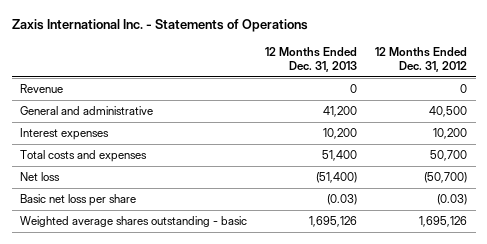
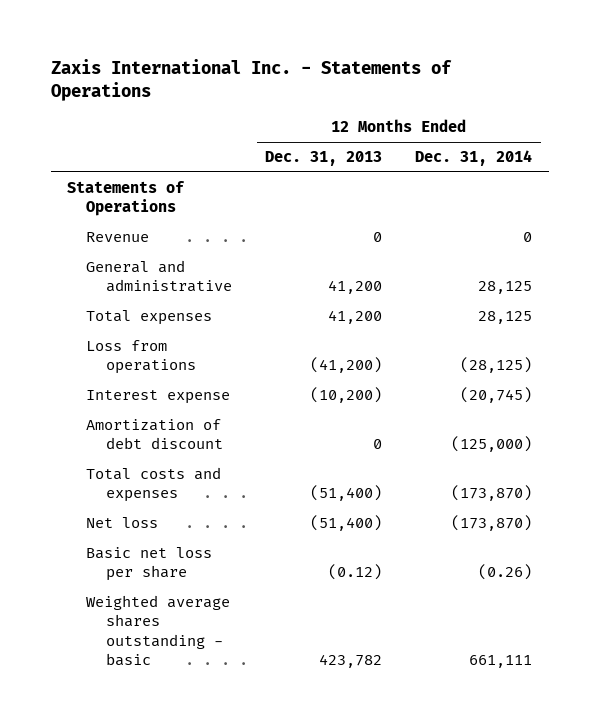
[374,46,467,72] 12 Months Ended Dec. 31, 2012 -> none
none -> [415,150,533,167] Dec. 31, 2014
none -> [67,181,186,217] Statements of Operations
none -> [86,310,213,326] Total expenses
none -> [86,340,196,375] Loss from operations
[20,128,110,141] Interest expenses -> [86,390,231,405] Interest expense
[323,128,358,140] 10,200 -> [310,387,383,404] (10,200)
none -> [86,419,223,450] Amortization of debt discount
[322,150,358,162] 51,400 -> [310,485,383,502] (51,400)
[327,194,358,206] (0.03) -> [328,564,383,581] (0.12)
[309,216,358,228] 1,695,126 -> [319,654,383,669] 423,782

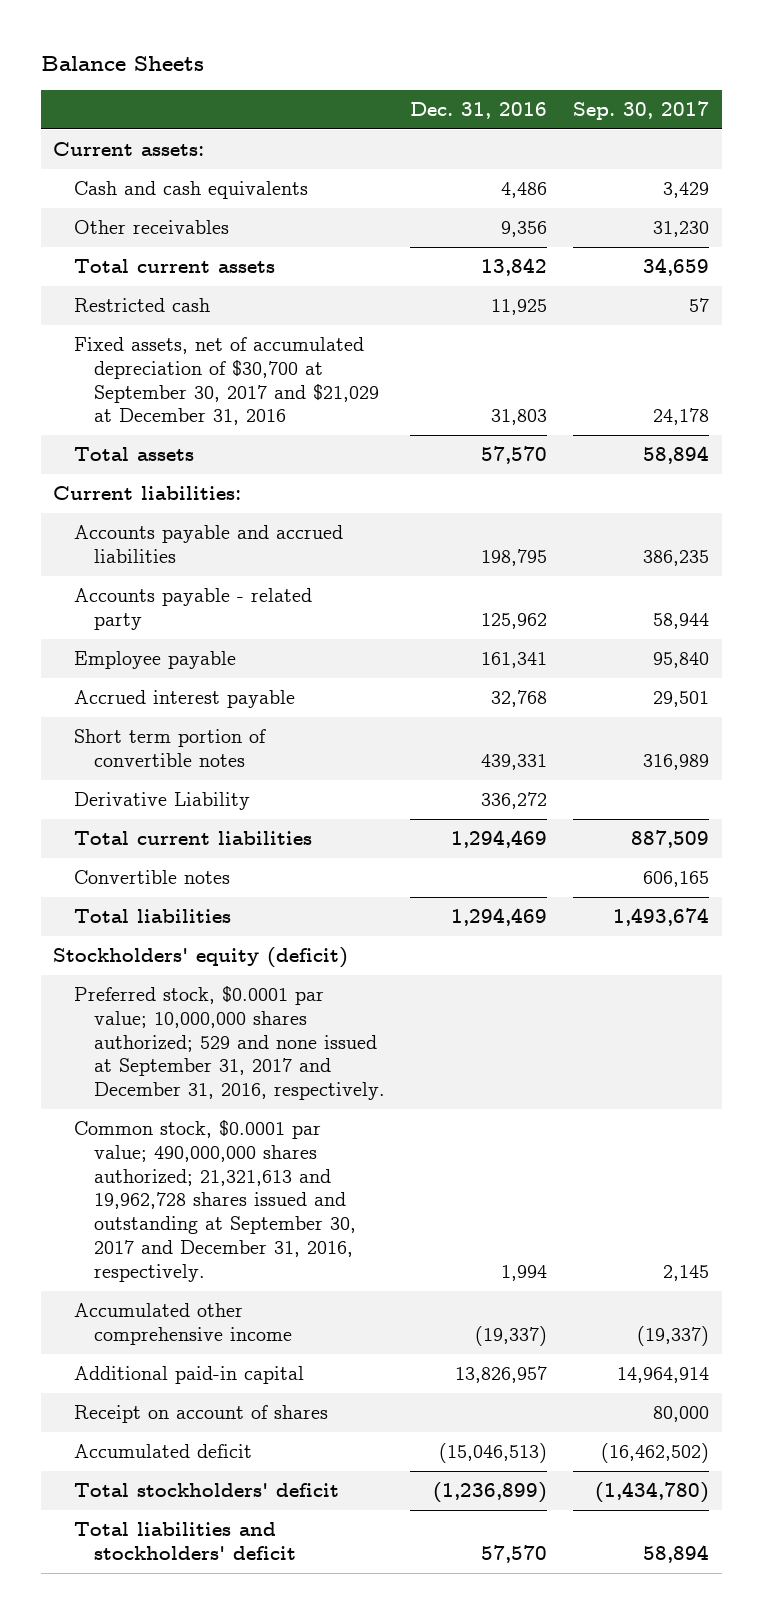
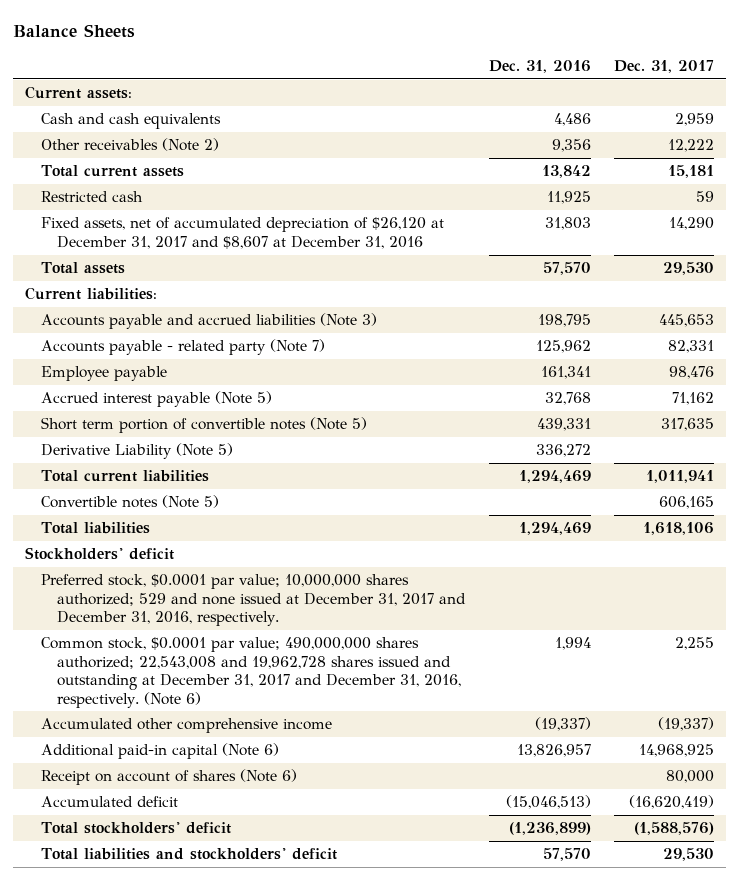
[572,100,709,120] Sep. 30, 2017 -> none
none -> [614,59,715,73] Dec. 31, 2017
[73,220,229,235] Other receivables -> [41,138,220,152] Other receivables (Note 2)
[73,337,379,426] Fixed assets, net of accumulated depreciation of $30,700 at September 30, 2017 and $21,029 at December 31, 2016 -> [41,217,445,249] Fixed assets, net of accumulated depreciation of $26,120 at December 31, 2017 and $8,607 at December 31, 2016
[73,525,343,563] Accounts payable and accrued liabilities -> [41,313,378,330] Accounts payable and accrued liabilities (Note 3)
[73,588,312,630] Accounts payable - related party -> [41,339,326,356] Accounts payable - related party (Note 7)
[73,690,295,709] Accrued interest payable -> [41,391,273,408] Accrued interest payable (Note 5)
[73,729,266,767] Short term portion of convertible notes -> [41,417,368,434] Short term portion of convertible notes (Note 5)
[73,792,250,811] Derivative Liability -> [41,443,234,460] Derivative Liability (Note 5)
[73,870,230,885] Convertible notes -> [41,495,220,509] Convertible notes (Note 5)
[53,947,349,969] Stockholders' equity (deficit) -> [24,547,174,561] Stockholders' deficit
[73,986,385,1101] Preferred stock, $0.0001 par value; 10,000,000 shares authorized; 529 and none issued at September 31, 2017 and December 31, 2016, respectively. -> [41,574,467,627] Preferred stock, $0.0001 par value; 10,000,000 shares authorized; 529 and none issued at December 31, 2017 and December 31, 2016, respectively.
[73,1120,356,1282] Common stock, $0.0001 par value; 490,000,000 shares authorized; 21,321,613 and 19,962,728 shares issued and outstanding at September 30, 2017 and December 31, 2016, respectively. -> [41,637,462,708] Common stock, $0.0001 par value; 490,000,000 shares authorized; 22,543,008 and 19,962,728 shares issued and outstanding at December 31, 2017 and December 31, 2016, respectively. (Note 6)
[73,1366,304,1385] Additional paid-in capital -> [41,743,280,760] Additional paid-in capital (Note 6)
[73,1405,328,1424] Receipt on account of shares -> [41,769,298,786] Receipt on account of shares (Note 6)

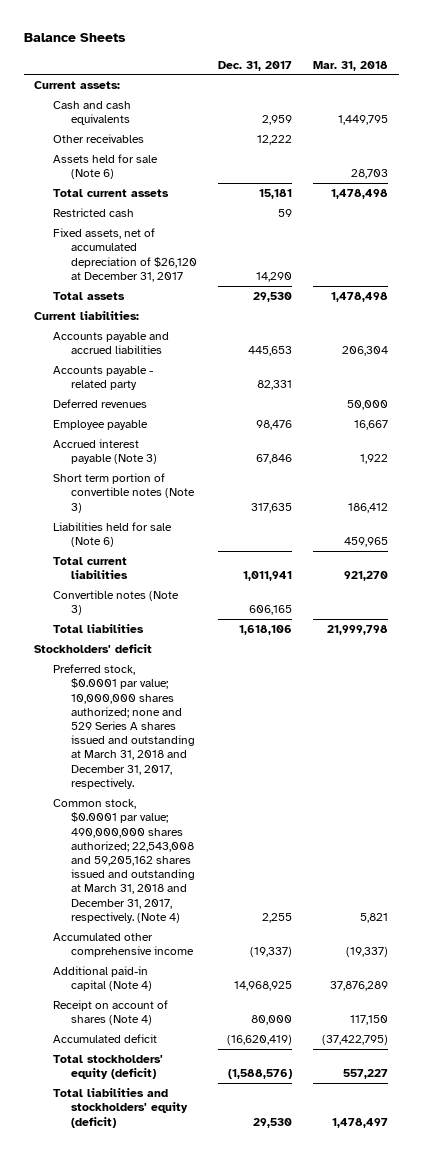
[488,59,591,73] Dec. 31, 2016 -> none
none -> [313,60,389,71] Mar. 31, 2018
[41,138,220,152] Other receivables (Note 2) -> [52,134,144,144] Other receivables
none -> [52,154,158,180] Assets held for sale (Note 6)
[41,217,445,249] Fixed assets, net of accumulated depreciation of $26,120 at December 31, 2017 and $8,607 at December 31, 2016 -> [52,228,198,282] Fixed assets, net of accumulated depreciation of $26,120 at December 31, 2017
[41,313,378,330] Accounts payable and accrued liabilities (Note 3) -> [52,332,169,355] Accounts payable and accrued liabilities
[41,339,326,356] Accounts payable - related party (Note 7) -> [52,366,153,391] Accounts payable - related party
none -> [52,399,147,409] Deferred revenues
[41,443,234,460] Derivative Liability (Note 5) -> none
[41,391,273,408] Accrued interest payable (Note 5) -> [52,439,158,465] Accrued interest payable (Note 3)
[672,392,715,406] 71,162 -> [256,454,293,465] 67,846
[41,417,368,434] Short term portion of convertible notes (Note 5) -> [52,473,196,513] Short term portion of convertible notes (Note 3)
none -> [52,522,172,548] Liabilities held for sale (Note 6)
[41,495,220,509] Convertible notes (Note 5) -> [52,590,179,616] Convertible notes (Note 3)
[41,574,467,627] Preferred stock, $0.0001 par value; 10,000,000 shares authorized; 529 and none issued at December 31, 2017 and December 31, 2016, respectively. -> [52,664,196,789] Preferred stock, $0.0001 par value; 10,000,000 shares authorized; none and 529 Series A shares issued and outstanding at March 31, 2018 and December 31, 2017, respectively.
[41,637,462,708] Common stock, $0.0001 par value; 490,000,000 shares authorized; 22,543,008 and 19,962,728 shares issued and outstanding at December 31, 2017 and December 31, 2016, respectively. (Note 6) -> [52,799,196,923] Common stock, $0.0001 par value; 490,000,000 shares authorized; 22,543,008 and 59,205,162 shares issued and outstanding at March 31, 2018 and December 31, 2017, respectively. (Note 4)
[41,743,280,760] Additional paid-in capital (Note 6) -> [52,966,153,992] Additional paid-in capital (Note 4)
[41,769,298,786] Receipt on account of shares (Note 6) -> [52,1000,168,1026] Receipt on account of shares (Note 4)
[41,822,232,835] Total stockholders' deficit -> [52,1055,163,1080] Total stockholders' equity (deficit)
[41,848,338,861] Total liabilities and stockholders' deficit -> [52,1088,189,1128] Total liabilities and stockholders' equity (deficit)

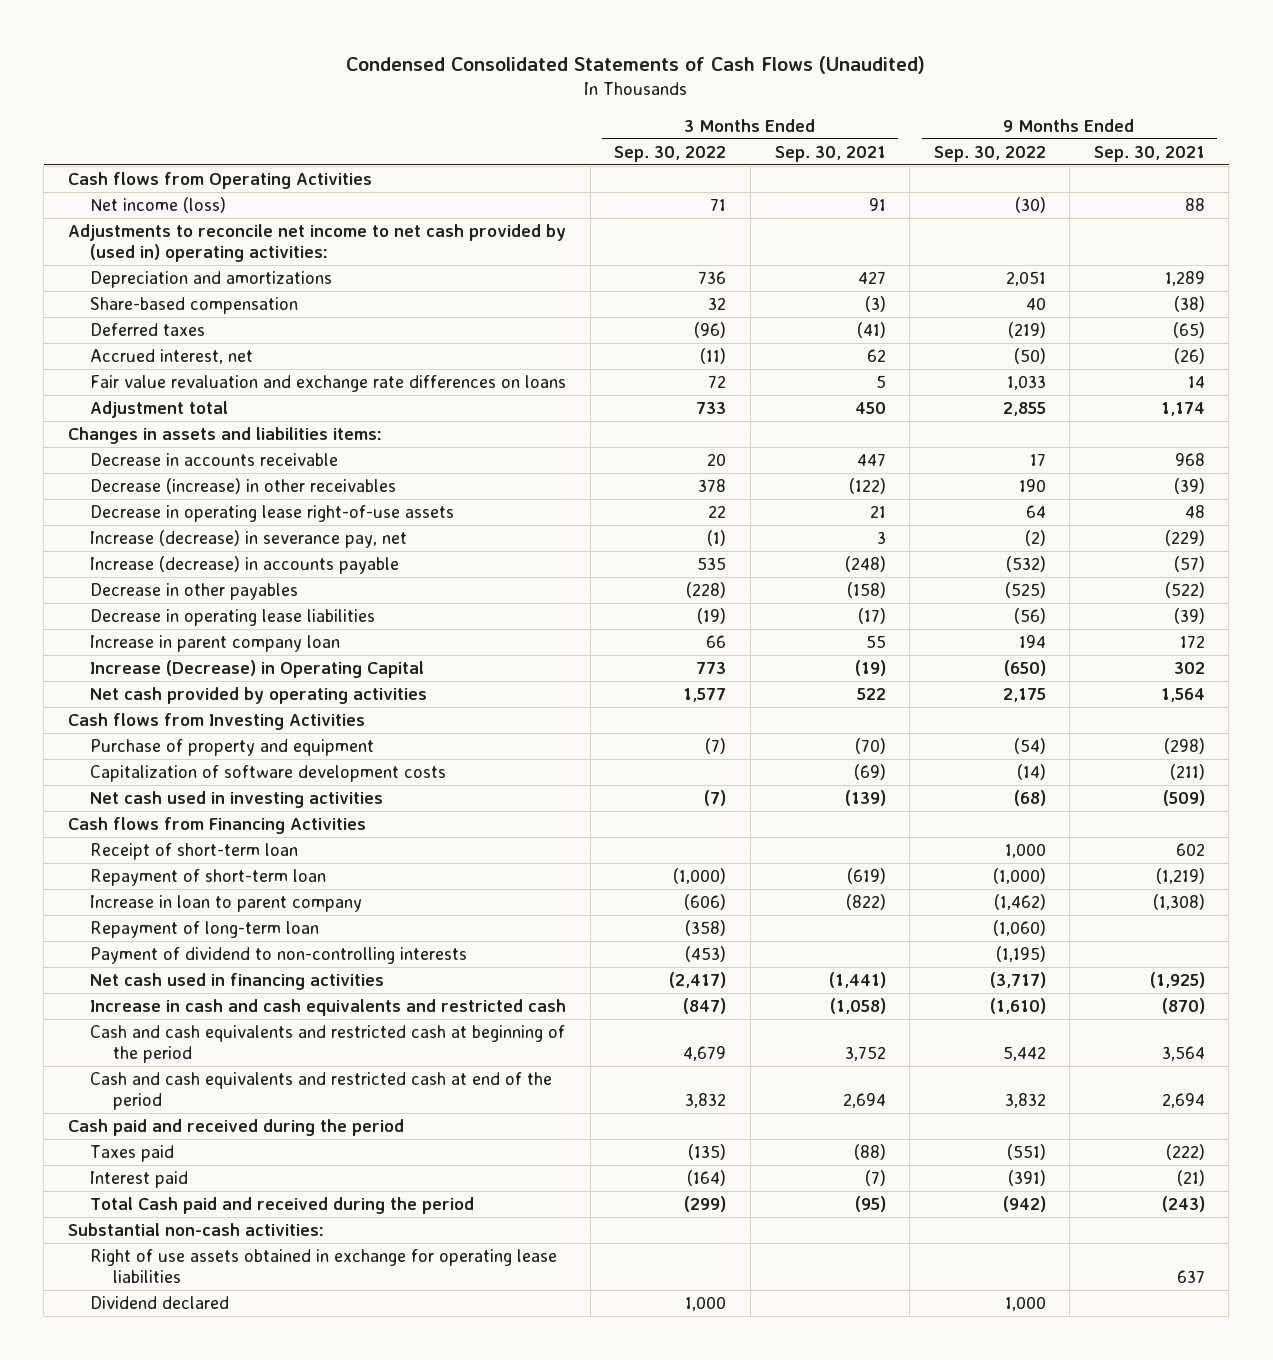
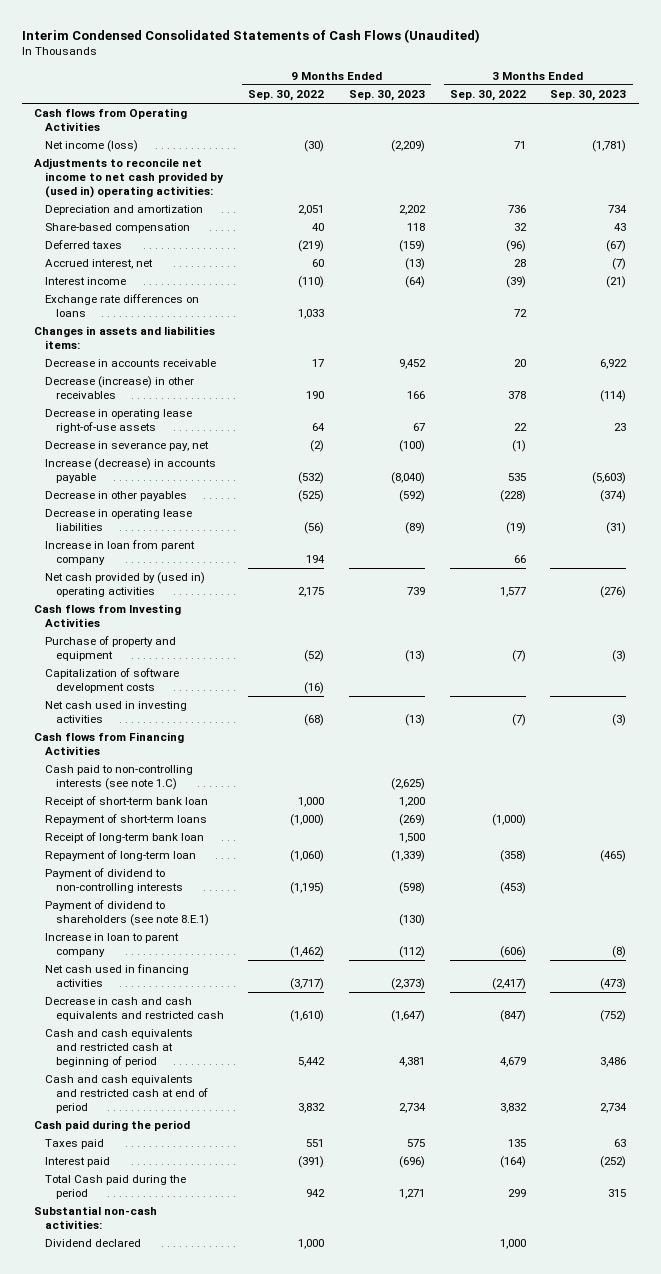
[346,56,926,75] Condensed Consolidated Statements of Cash Flows (Unaudited) -> [21,28,480,43] Interim Condensed Consolidated Statements of Cash Flows (Unaudited)
[774,145,886,162] Sep. 30, 2021 -> none
[1093,145,1205,162] Sep. 30, 2021 -> none
none -> [349,90,426,102] Sep. 30, 2023
none -> [550,90,627,102] Sep. 30, 2023
[90,270,333,288] Depreciation and amortizations -> [44,205,203,216] Depreciation and amortization
[90,400,229,418] Adjustment total -> none
[700,347,727,364] (11) -> [513,259,526,268] 28
[1013,347,1046,364] (50) -> [312,259,325,268] 60
none -> [44,277,126,286] Interest income
[90,374,567,392] Fair value revaluation and exchange rate differences on loans -> [44,294,199,317] Exchange rate differences on loans
[90,529,408,548] Increase (decrease) in severance pay, net -> [44,441,209,452] Decrease in severance pay, net
[90,659,425,678] Increase (Decrease) in Operating Capital -> none
[90,634,341,652] Increase in parent company loan -> [44,540,195,565] Increase in loan from parent company
[90,686,428,704] Net cash provided by operating activities -> [44,572,205,597] Net cash provided by (used in) operating activities
[1013,737,1046,754] (54) -> [304,649,325,662] (52)
[1016,763,1046,780] (14) -> [304,681,325,694] (16)
none -> [44,765,193,790] Cash paid to non-controlling interests (see note 1.C)
[90,842,299,860] Receipt of short-term loan -> [44,796,208,808] Receipt of short-term bank loan
[90,868,327,886] Repayment of short-term loan -> [44,814,207,826] Repayment of short-term loans
none -> [44,832,204,844] Receipt of long-term bank loan
none -> [44,900,209,926] Payment of dividend to shareholders (see note 8.E.1)
[90,894,363,912] Increase in loan to parent company -> [44,933,179,957] Increase in loan to parent company
[90,998,567,1016] Increase in cash and cash equivalents and restricted cash -> [44,997,224,1021] Decrease in cash and cash equivalents and restricted cash
[90,1024,566,1063] Cash and cash equivalents and restricted cash at beginning of the period -> [44,1029,193,1067] Cash and cash equivalents and restricted cash at beginning of period
[90,1071,553,1110] Cash and cash equivalents and restricted cash at end of the period -> [44,1075,208,1113] Cash and cash equivalents and restricted cash at end of period
[67,1118,404,1136] Cash paid and received during the period -> [34,1120,191,1132] Cash paid during the period
[688,1143,727,1160] (135) -> [507,1139,526,1148] 135
[1006,1143,1046,1160] (551) -> [306,1139,325,1148] 551
[90,1196,475,1214] Total Cash paid and received during the period -> [44,1175,186,1199] Total Cash paid during the period
[684,1195,727,1212] (299) -> [507,1188,526,1197] 299
[1002,1195,1046,1212] (942) -> [306,1188,326,1197] 942
[90,1248,558,1283] Right of use assets obtained in exchange for operating lease liabilities -> none

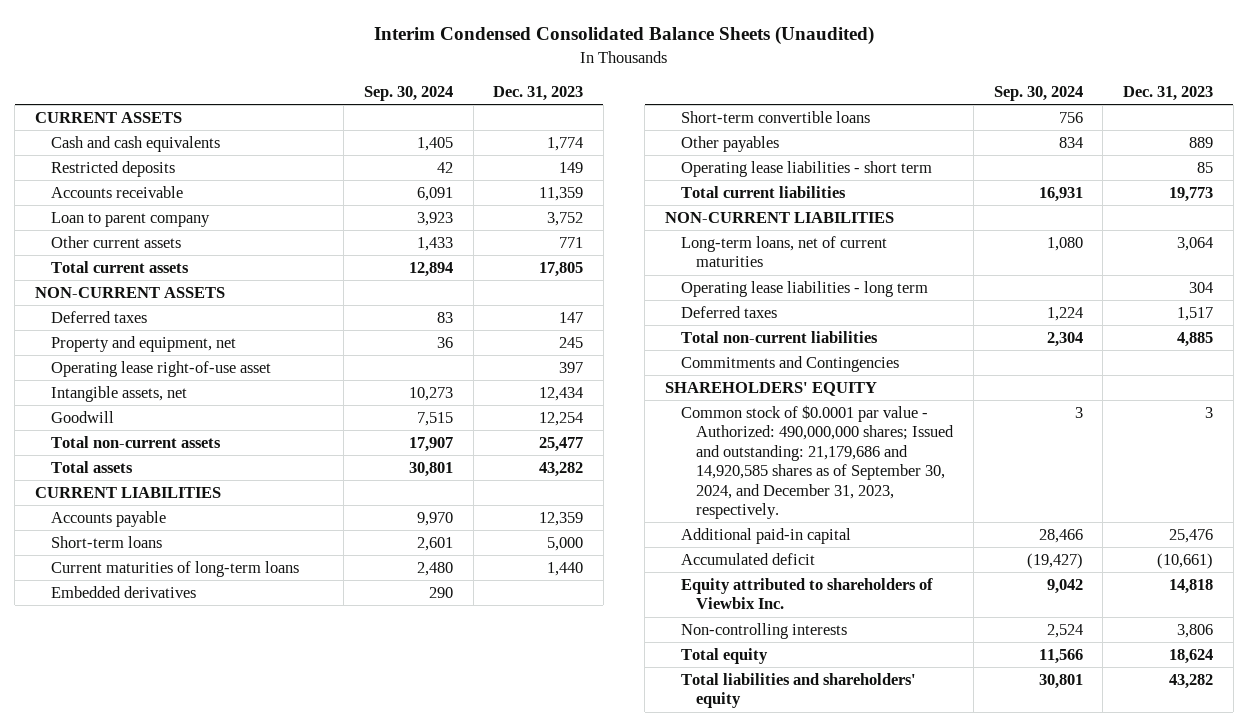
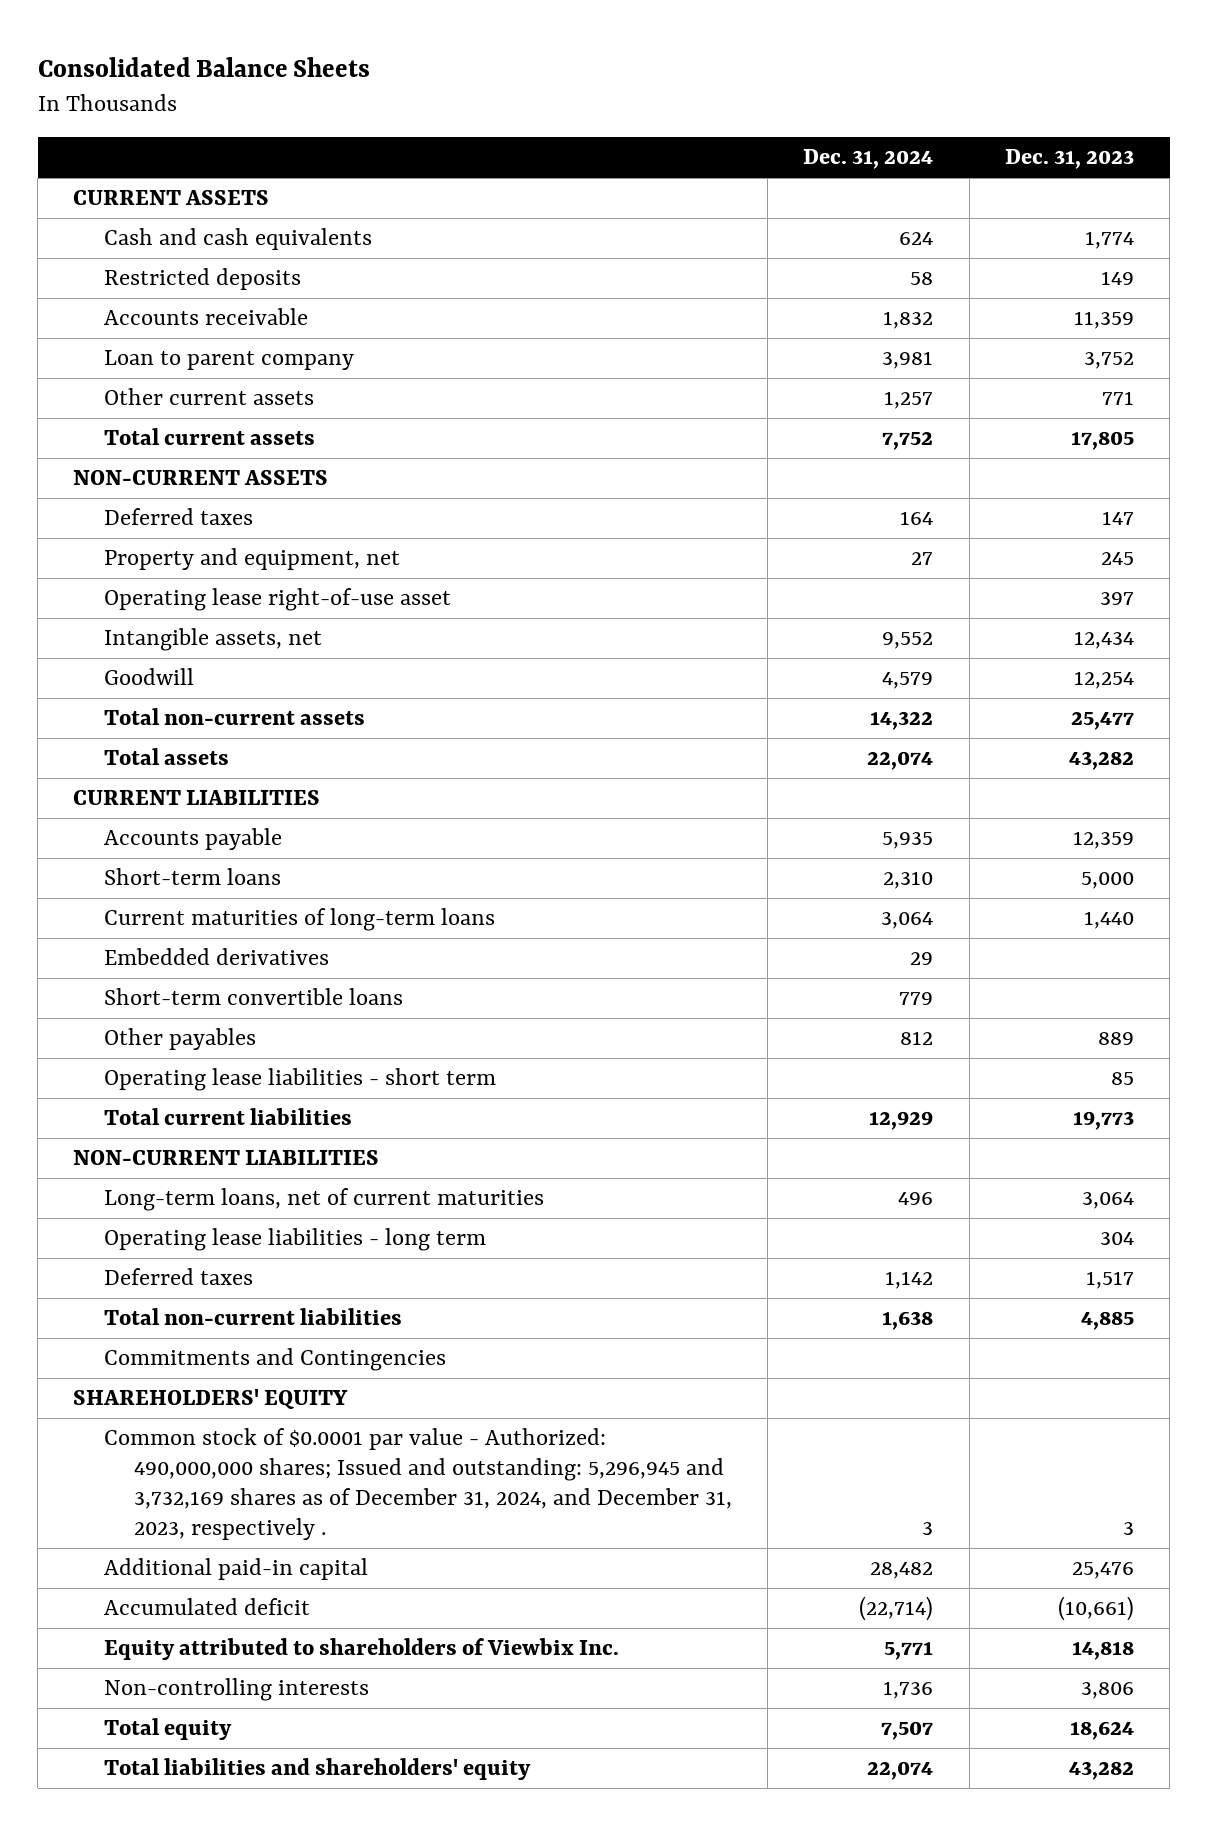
[373,26,874,46] Interim Condensed Consolidated Balance Sheets (Unaudited) -> [37,57,370,78] Consolidated Balance Sheets
[364,85,454,101] Sep. 30, 2024 -> none
none -> [803,149,934,170] Dec. 31, 2024
[680,404,955,519] Common stock of $0.0001 par value - Authorized: 490,000,000 shares; Issued and outstanding: 21,179,686 and 14,920,585 shares as of September 30, 2024, and December 31, 2023, respectively. -> [103,1428,732,1541] Common stock of $0.0001 par value - Authorized: 490,000,000 shares; Issued and outstanding: 5,296,945 and 3,732,169 shares as of December 31, 2024, and December 31, 2023, respectively .

